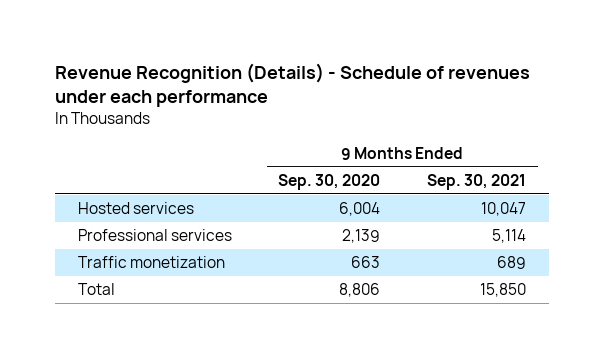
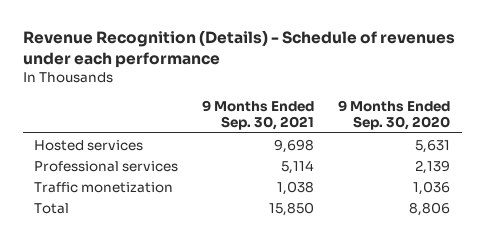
[339,202,381,217] 6,004 -> [414,139,450,153] 5,631
[480,202,526,217] 10,047 -> [274,138,315,153] 9,698
[351,256,381,269] 663 -> [412,180,450,195] 1,036
[496,256,526,270] 689 -> [277,180,315,195] 1,038

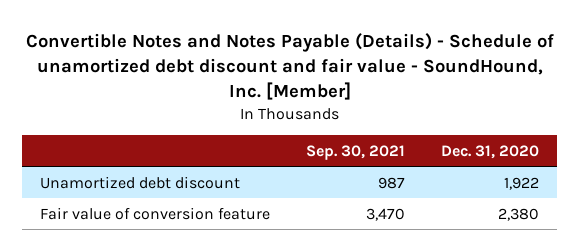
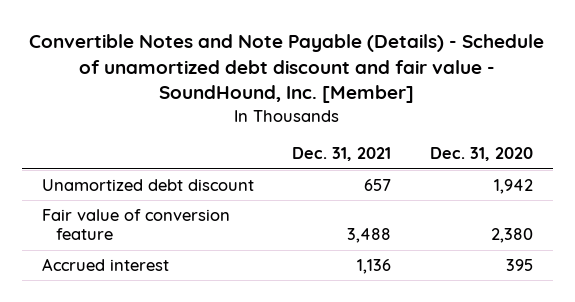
[25,33,554,101] Convertible Notes and Notes Payable (Details) - Schedule of unamortized debt discount and fair value - SoundHound, Inc. [Member] -> [29,33,545,104] Convertible Notes and Note Payable (Details) - Schedule of unamortized debt discount and fair value - SoundHound, Inc. [Member]
[306,144,406,160] Sep. 30, 2021 -> none
none -> [292,147,392,162] Dec. 31, 2021
[504,176,540,190] 1,922 -> [494,178,534,194] 1,942
none -> [41,257,169,271] Accrued interest

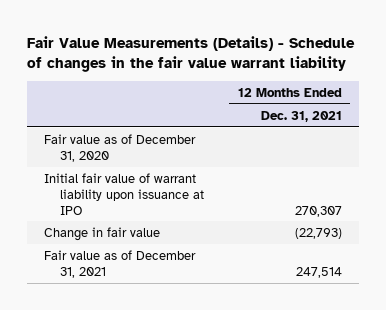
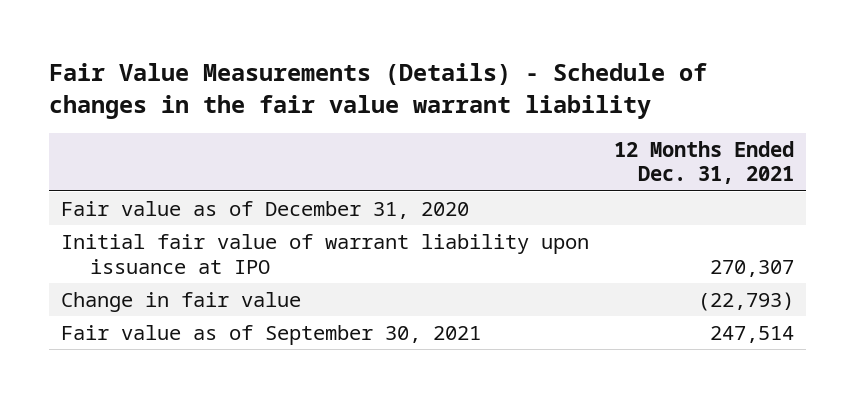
[44,249,197,278] Fair value as of December 31, 2021 -> [61,325,482,346] Fair value as of September 30, 2021

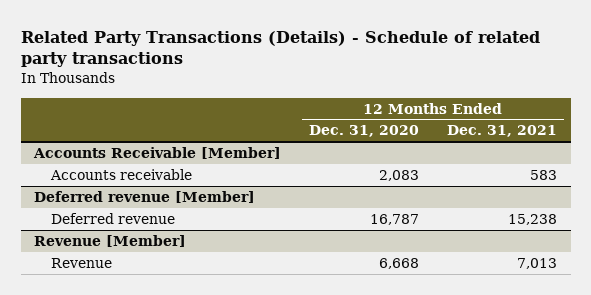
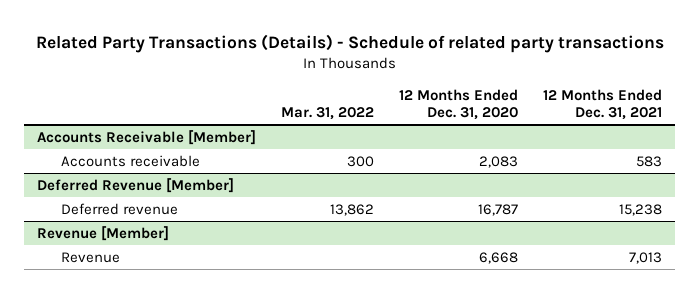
none -> [280,107,374,121] Mar. 31, 2022
[34,191,256,204] Deferred revenue [Member] -> [36,177,234,193] Deferred Revenue [Member]

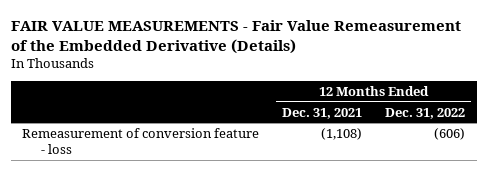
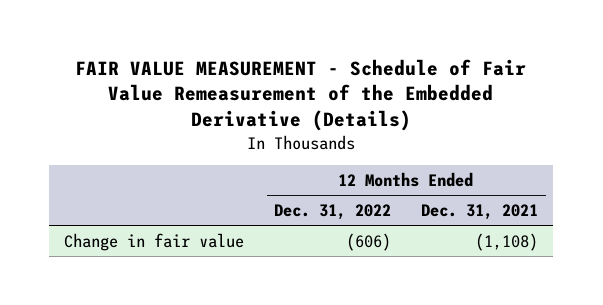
[10,19,461,54] FAIR VALUE MEASUREMENTS - Fair Value Remeasurement of the Embedded Derivative (Details) -> [75,58,527,132] FAIR VALUE MEASUREMENT - Schedule of Fair Value Remeasurement of the Embedded Derivative (Details)
[22,128,260,155] Remeasurement of conversion feature - loss -> [64,232,245,251] Change in fair value

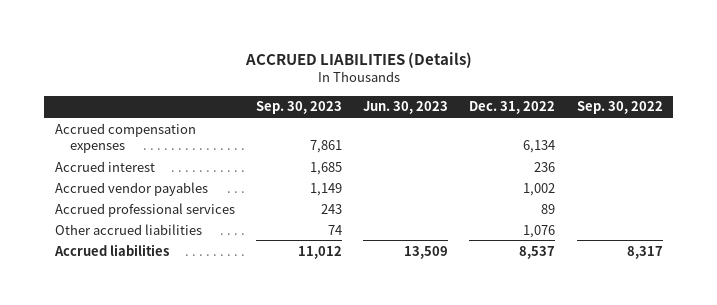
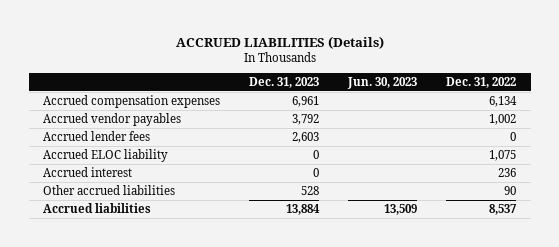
[255,101,342,115] Sep. 30, 2023 -> none
[576,101,663,115] Sep. 30, 2022 -> none
none -> [249,77,320,89] Dec. 31, 2023
[54,202,235,217] Accrued professional services -> none
none -> [43,130,151,141] Accrued lender fees
none -> [43,148,169,162] Accrued ELOC liability
[54,160,155,172] Accrued interest -> [43,166,133,177] Accrued interest
[523,224,556,238] 1,076 -> [504,185,517,195] 90

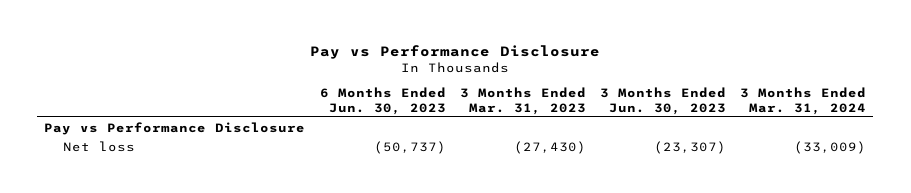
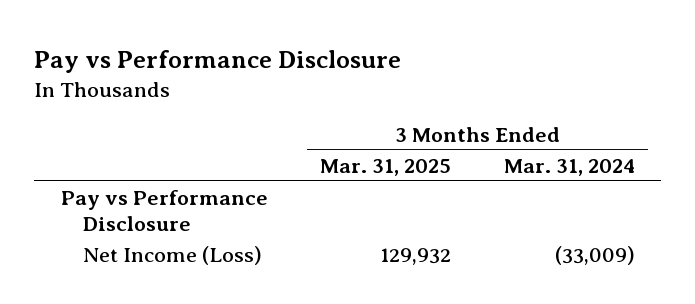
[319,87,446,115] 6 Months Ended Jun. 30, 2023 -> none
[459,87,586,115] 3 Months Ended Mar. 31, 2023 -> none
[600,87,727,115] 3 Months Ended Jun. 30, 2023 -> none
none -> [320,158,452,176] Mar. 31, 2025
[63,140,136,152] Net loss -> [83,245,263,265] Net Income (Loss)

